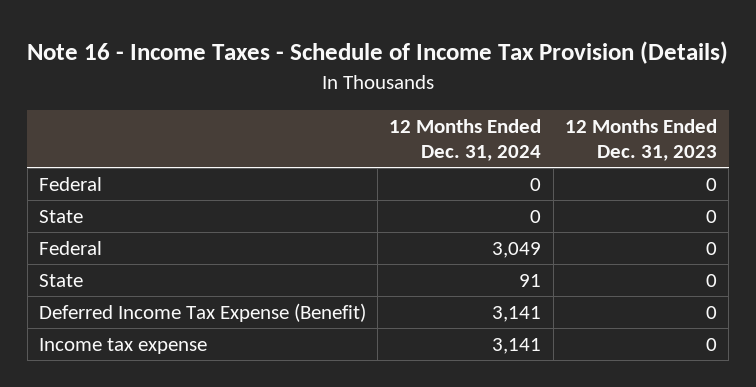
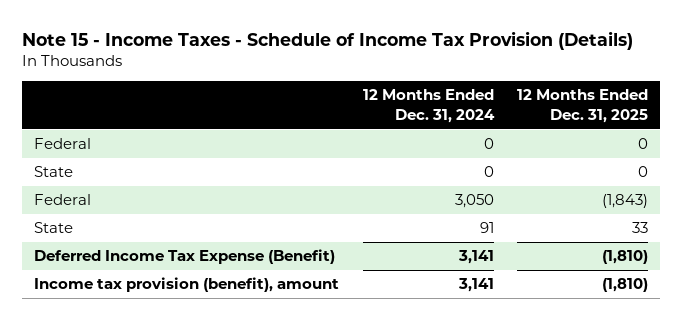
[26,41,728,65] Note 16 - Income Taxes - Schedule of Income Tax Provision (Details) -> [22,30,634,50] Note 15 - Income Taxes - Schedule of Income Tax Provision (Details)
[564,118,717,162] 12 Months Ended Dec. 31, 2023 -> none
none -> [517,89,649,124] 12 Months Ended Dec. 31, 2025
[492,241,542,258] 3,049 -> [454,194,494,209] 3,050
[39,337,208,354] Income tax expense -> [33,277,339,293] Income tax provision (benefit), amount

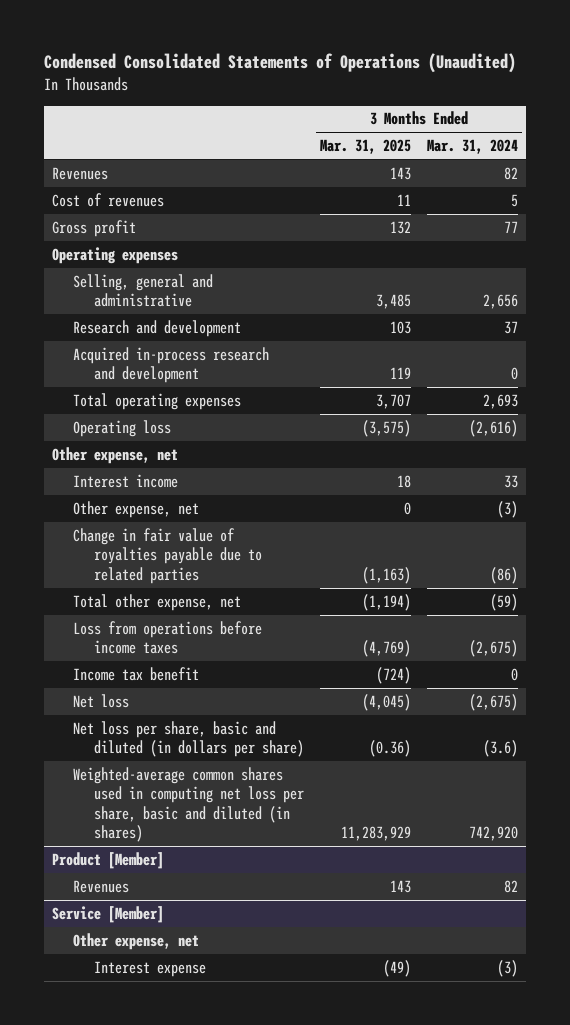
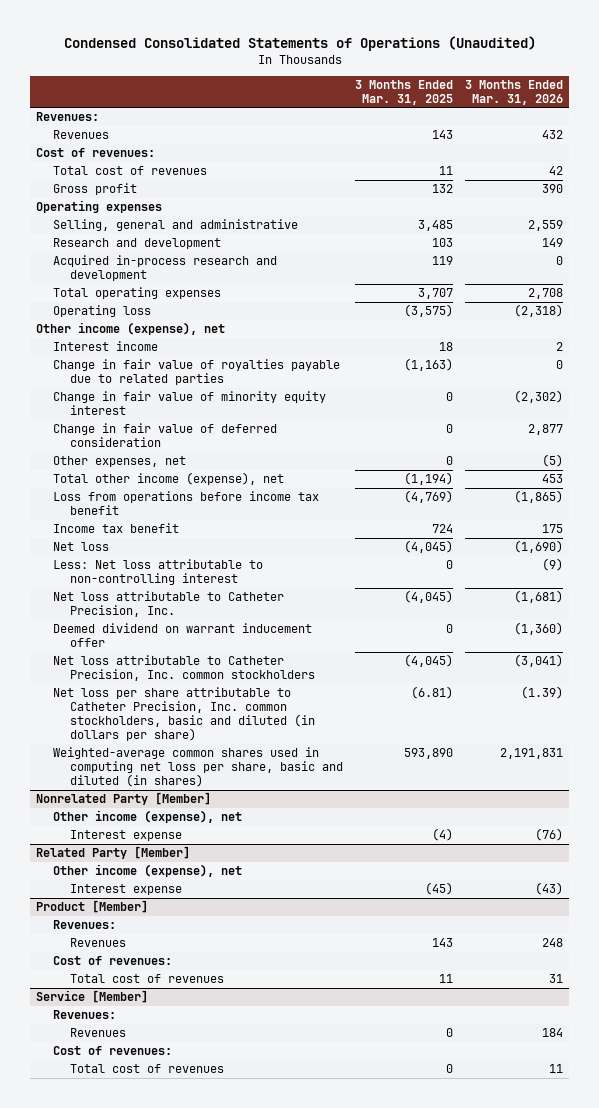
[427,139,519,155] Mar. 31, 2024 -> none
none -> [465,79,564,105] 3 Months Ended Mar. 31, 2026
none -> [35,112,99,122] Revenues:
none -> [35,148,155,158] Cost of revenues:
[51,192,164,207] Cost of revenues -> [53,166,208,176] Total cost of revenues
[51,446,178,464] Other expense, net -> [35,322,225,336] Other income (expense), net
[72,500,199,518] Other expense, net -> none
none -> [53,391,327,416] Change in fair value of minority equity interest
none -> [53,423,278,448] Change in fair value of deferred consideration
none -> [53,456,187,468] Other expenses, net
[72,593,241,611] Total other expense, net -> [53,472,285,486] Total other income (expense), net
[72,620,262,655] Loss from operations before income taxes -> [53,491,320,516] Loss from operations before income tax benefit
[376,666,412,684] (724) -> [432,524,454,534] 724
none -> [53,559,264,586] Less: Net loss attributable to non-controlling interest
none -> [53,591,285,618] Net loss attributable to Catheter Precision, Inc.
none -> [53,623,313,648] Deemed dividend on warrant inducement offer
none -> [53,655,316,682] Net loss attributable to Catheter Precision, Inc. common stockholders
[72,720,305,758] Net loss per share, basic and diluted (in dollars per share) -> [53,687,316,741] Net loss per share attributable to Catheter Precision, Inc. common stockholders, basic and diluted (in dollars per share)
[369,740,412,758] (0.36) -> [411,686,454,700] (6.81)
[341,826,412,842] 11,283,929 -> [404,748,454,760] 593,890
none -> [35,792,211,806] Nonrelated Party [Member]
none -> [53,810,243,824] Other income (expense), net
none -> [70,830,183,842] Interest expense
none -> [35,846,190,860] Related Party [Member]
none -> [53,864,243,878] Other income (expense), net
none -> [70,884,183,896] Interest expense
none -> [53,920,117,930] Revenues:
none -> [53,956,173,966] Cost of revenues:
none -> [70,974,225,984] Total cost of revenues
[72,932,199,950] Other expense, net -> none
[94,960,207,977] Interest expense -> none
none -> [53,1010,117,1020] Revenues:
none -> [70,1028,127,1038] Revenues
none -> [53,1046,173,1056] Cost of revenues:
none -> [70,1064,225,1074] Total cost of revenues

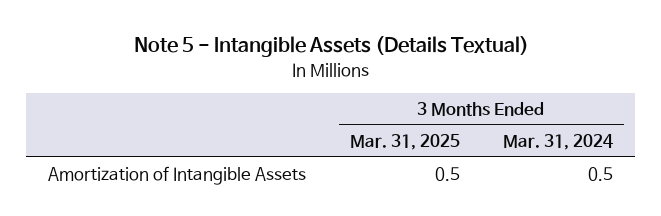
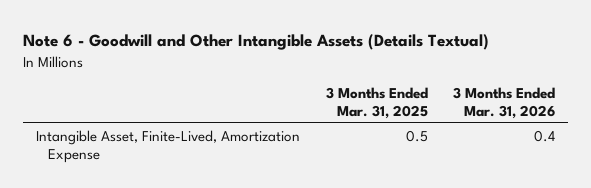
[133,36,529,58] Note 5 - Intangible Assets (Details Textual) -> [23,34,490,51] Note 6 - Goodwill and Other Intangible Assets (Details Textual)
[503,133,614,150] Mar. 31, 2024 -> none
none -> [453,87,556,120] 3 Months Ended Mar. 31, 2026
[47,166,306,186] Amortization of Intangible Assets -> [35,129,300,163] Intangible Asset, Finite-Lived, Amortization Expense

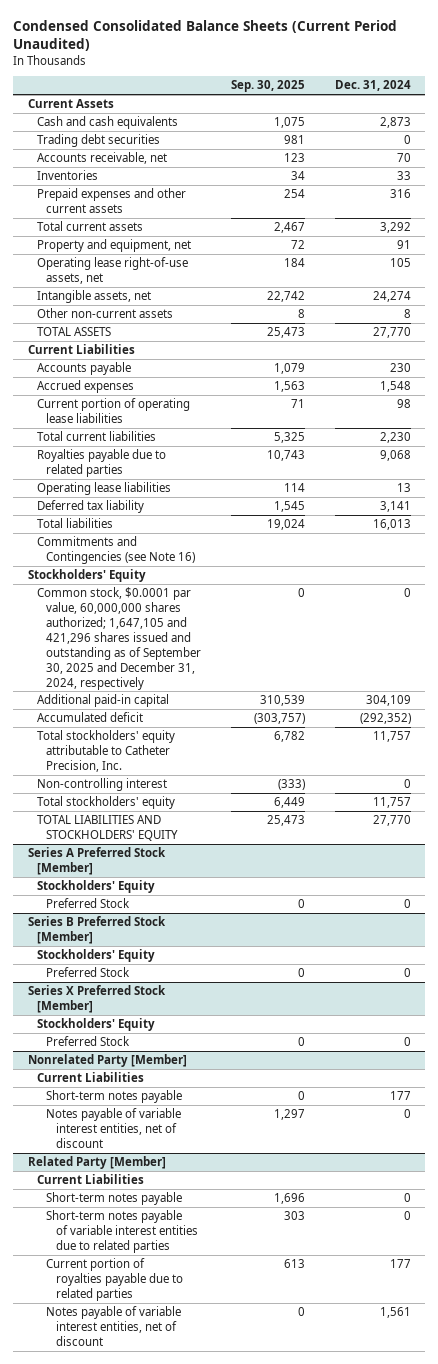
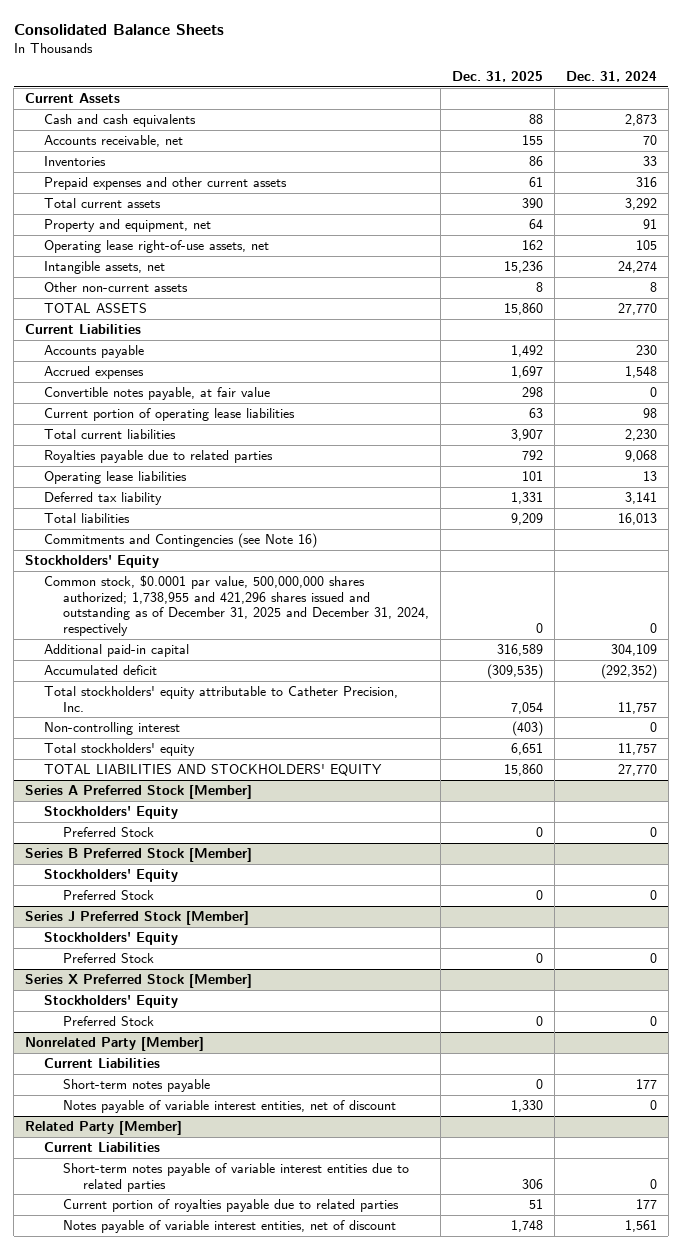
[12,19,397,51] Condensed Consolidated Balance Sheets (Current Period Unaudited) -> [13,23,224,35] Consolidated Balance Sheets
[230,80,305,93] Sep. 30, 2025 -> none
none -> [452,71,544,83] Dec. 31, 2025
[36,134,160,148] Trading debt securities -> none
none -> [44,387,271,401] Convertible notes payable, at fair value
[36,587,202,690] Common stock, $0.0001 par value, 60,000,000 shares authorized; 1,647,105 and 421,296 shares issued and outstanding as of September 30, 2025 and December 31, 2024, respectively -> [44,575,430,637] Common stock, $0.0001 par value, 500,000,000 shares authorized; 1,738,955 and 421,296 shares issued and outstanding as of December 31, 2025 and December 31, 2024, respectively
none -> [25,911,250,926] Series J Preferred Stock [Member]
none -> [44,932,179,946] Stockholders' Equity
none -> [63,953,155,964] Preferred Stock
[46,1192,183,1206] Short-term notes payable -> none

